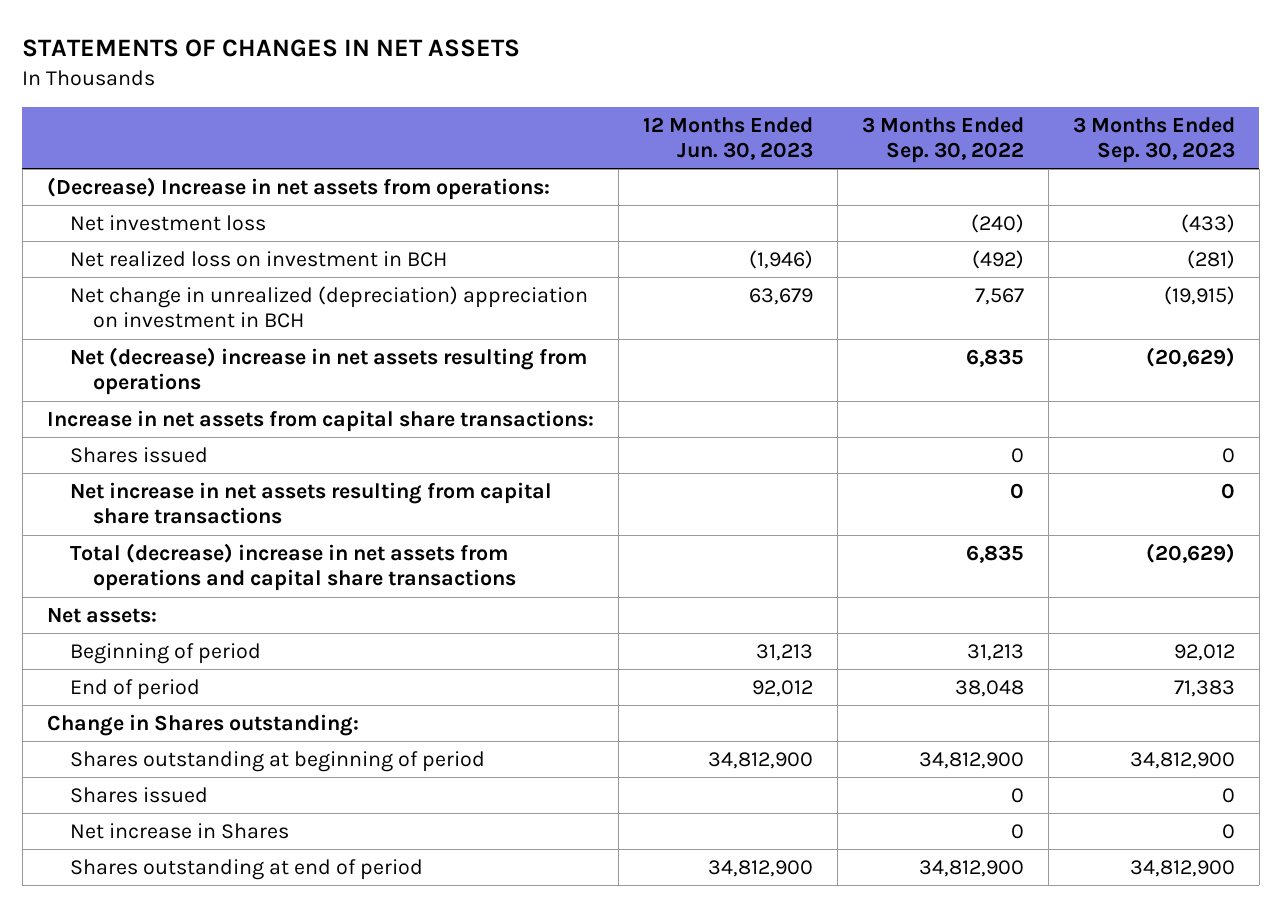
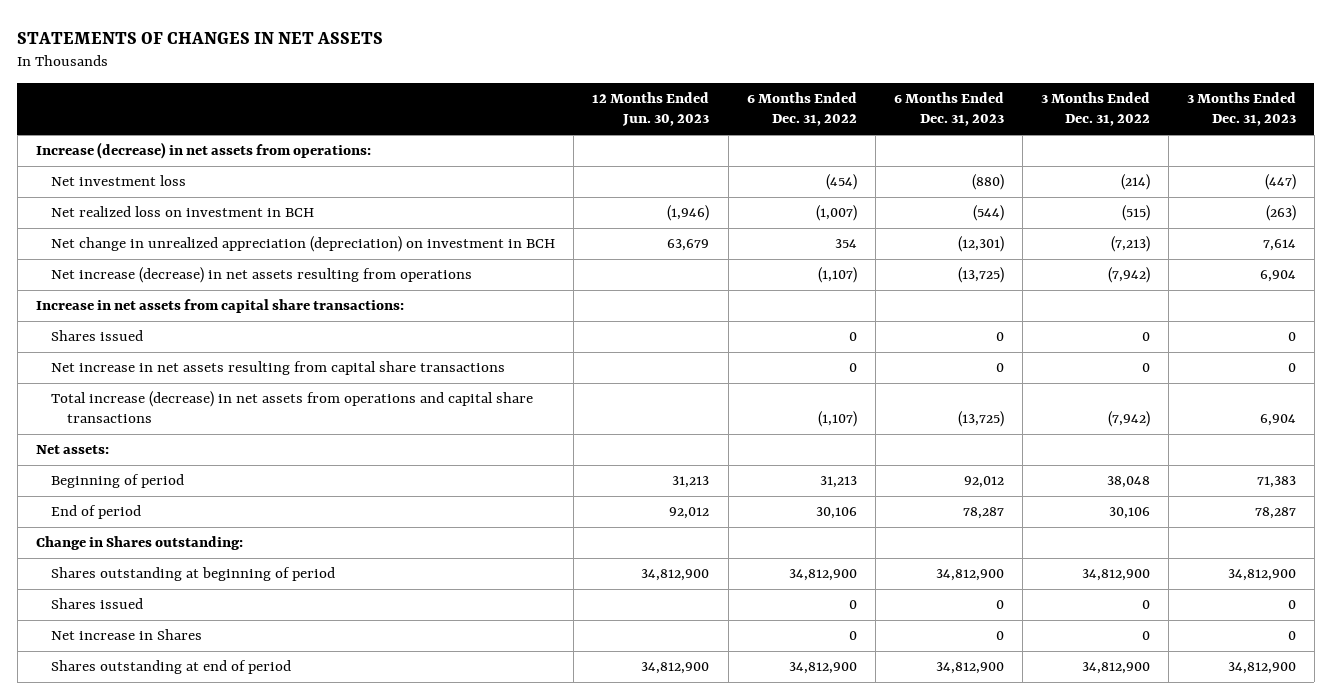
[861,116,1024,164] 3 Months Ended Sep. 30, 2022 -> none
[1072,116,1235,164] 3 Months Ended Sep. 30, 2023 -> none
none -> [746,92,857,127] 6 Months Ended Dec. 31, 2022
none -> [893,92,1004,127] 6 Months Ended Dec. 31, 2023
none -> [1040,92,1150,127] 3 Months Ended Dec. 31, 2022
none -> [1186,92,1296,127] 3 Months Ended Dec. 31, 2023
[46,177,550,201] (Decrease) Increase in net assets from operations: -> [35,142,371,160] Increase (decrease) in net assets from operations:
[70,286,589,329] Net change in unrealized (depreciation) appreciation on investment in BCH -> [51,236,556,253] Net change in unrealized appreciation (depreciation) on investment in BCH
[70,347,588,396] Net (decrease) increase in net assets resulting from operations -> [51,267,473,284] Net increase (decrease) in net assets resulting from operations
[70,543,517,592] Total (decrease) increase in net assets from operations and capital share transactions -> [51,391,534,424] Total increase (decrease) in net assets from operations and capital share transactions

